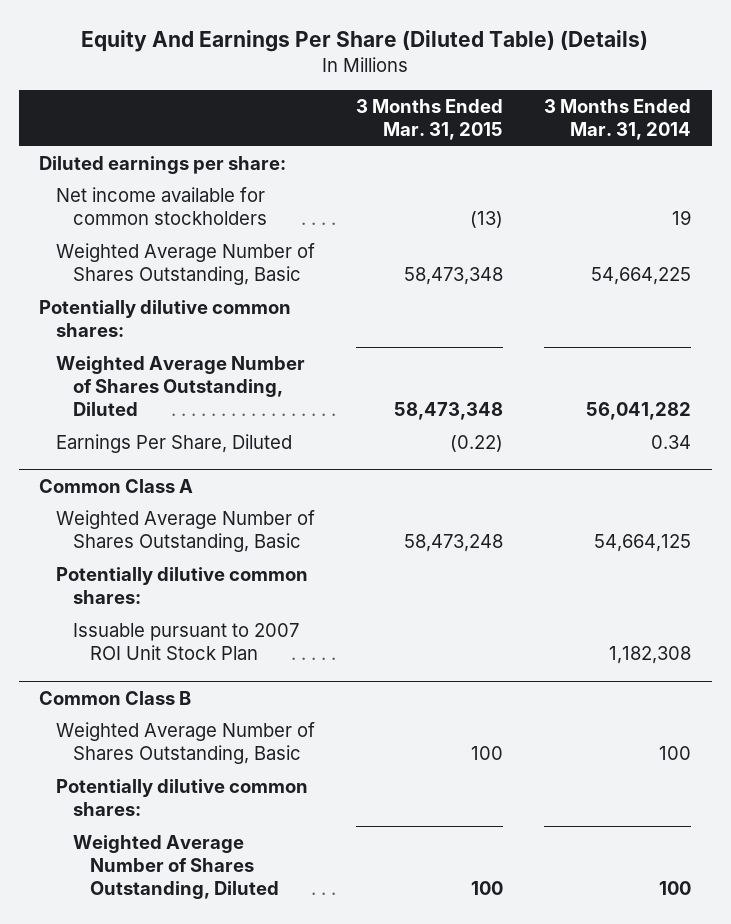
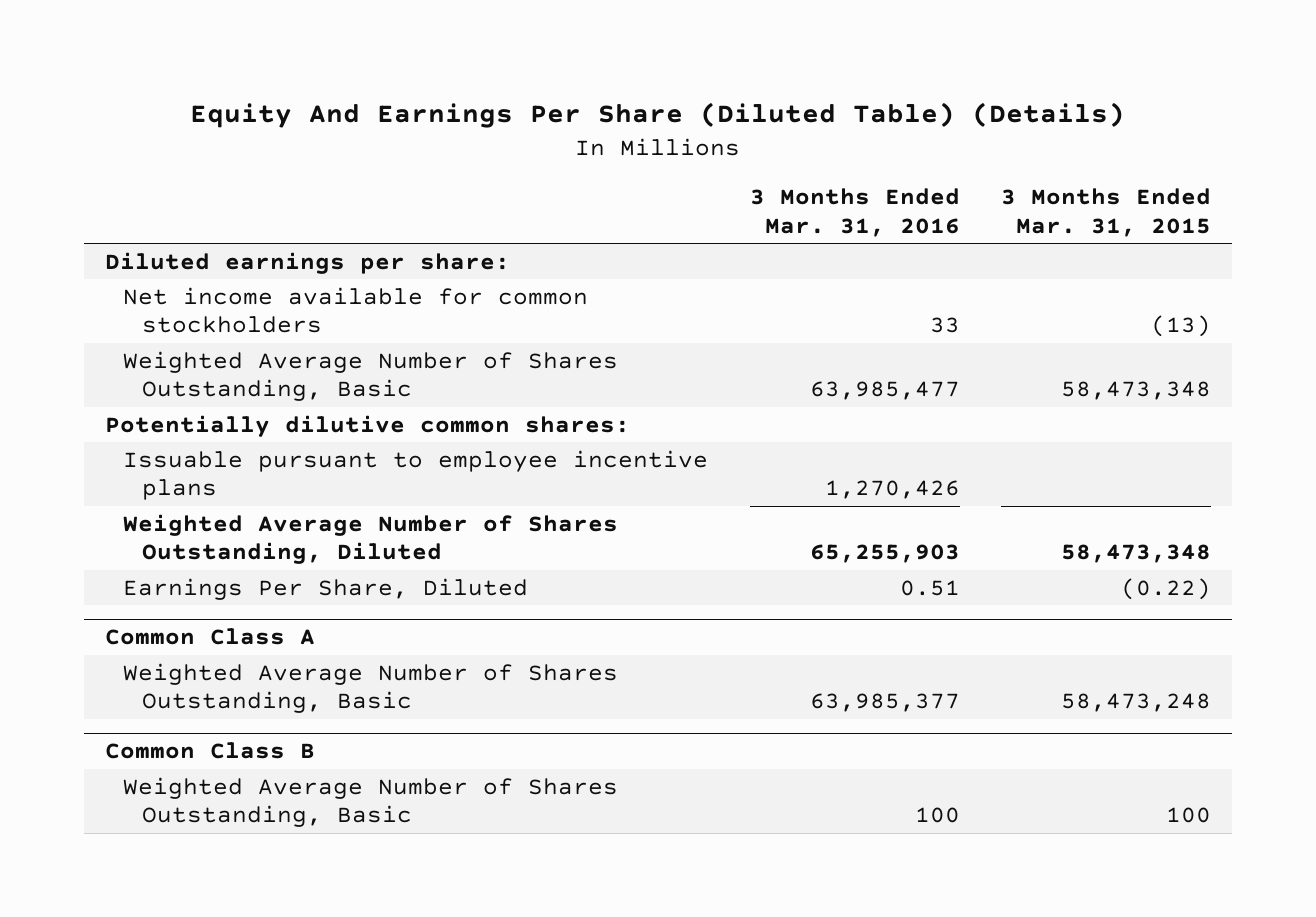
[544,99,692,141] 3 Months Ended Mar. 31, 2014 -> none
none -> [749,188,960,237] 3 Months Ended Mar. 31, 2016
none -> [123,449,709,501] Issuable pursuant to employee incentive plans
[56,566,309,605] Potentially dilutive common shares: -> none
[73,622,300,661] Issuable pursuant to 2007 ROI Unit Stock Plan -> none
[56,778,309,817] Potentially dilutive common shares: -> none
[73,834,279,900] Weighted Average Number of Shares Outstanding, Diluted -> none

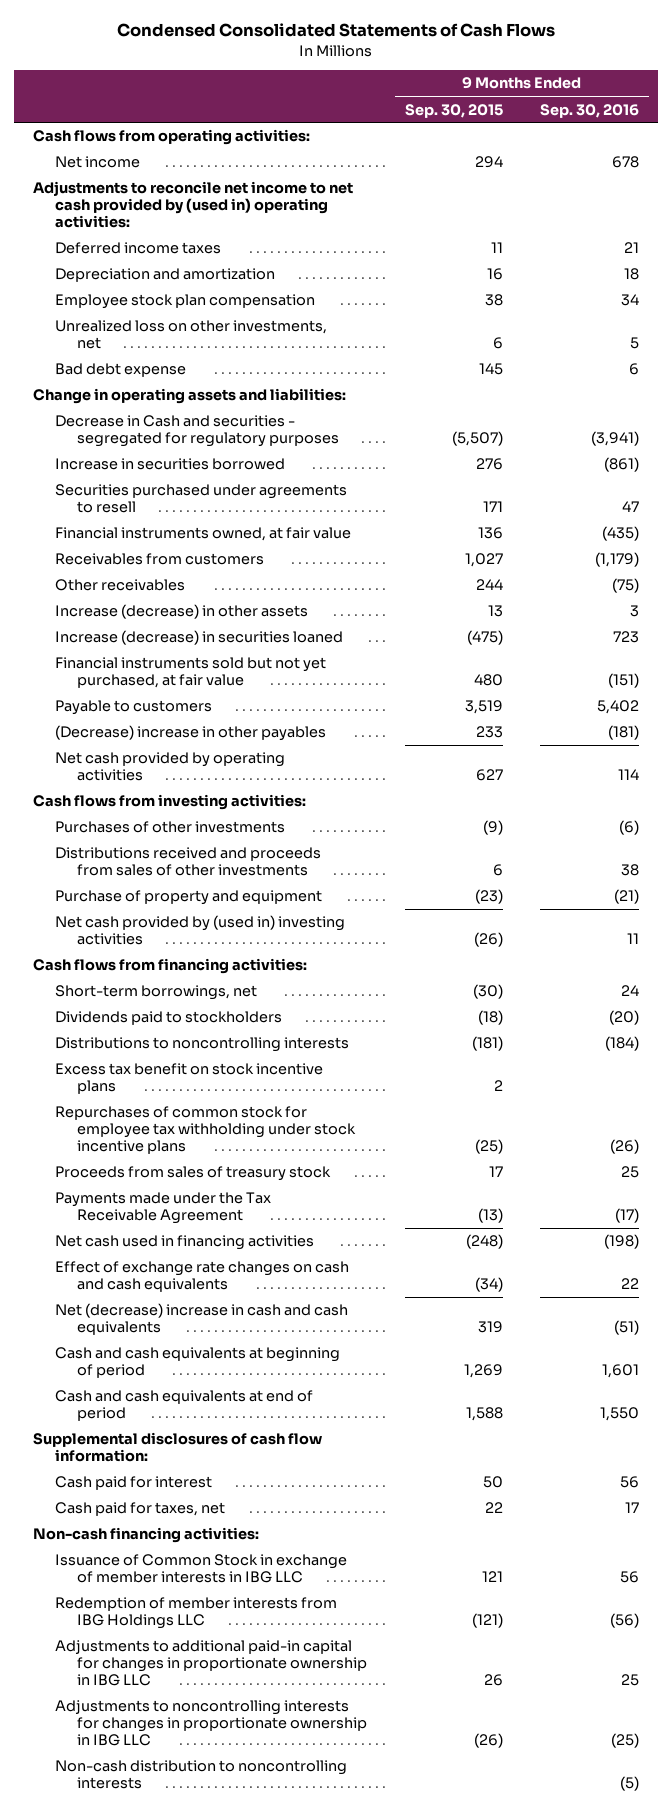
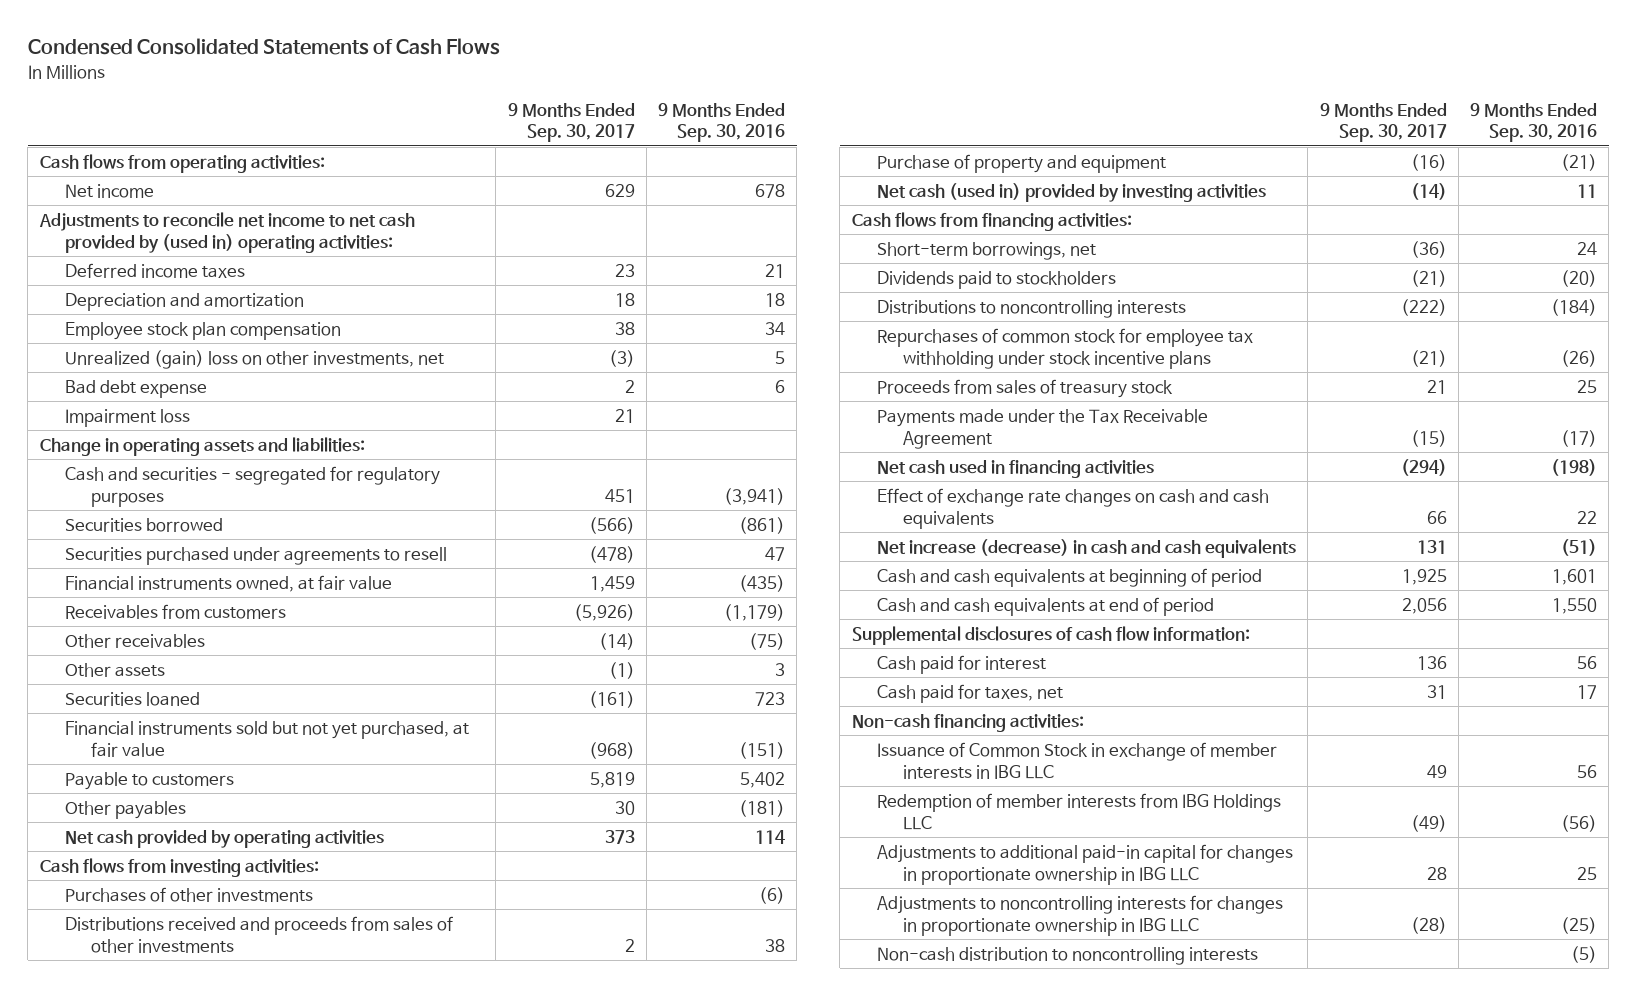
[404,103,503,118] Sep. 30, 2015 -> none
none -> [507,102,635,143] 9 Months Ended Sep. 30, 2017
[54,320,327,350] Unrealized loss on other investments, net -> [65,349,445,369] Unrealized (gain) loss on other investments, net
none -> [65,408,191,427] Impairment loss
[54,415,339,448] Decrease in Cash and securities - segregated for regulatory purposes -> [65,465,441,507] Cash and securities - segregated for regulatory purposes
[54,458,285,471] Increase in securities borrowed -> [65,517,224,532] Securities borrowed
[54,604,308,620] Increase (decrease) in other assets -> [65,662,166,677] Other assets
[54,630,343,646] Increase (decrease) in securities loaned -> [65,691,201,706] Securities loaned
[54,725,326,742] (Decrease) increase in other payables -> [65,800,187,819] Other payables
[54,915,345,946] Net cash provided by (used in) investing activities -> [877,182,1267,202] Net cash (used in) provided by investing activities
[54,1063,323,1095] Excess tax benefit on stock incentive plans -> none
[54,1303,348,1336] Net (decrease) increase in cash and cash equivalents -> [877,538,1297,558] Net increase (decrease) in cash and cash equivalents

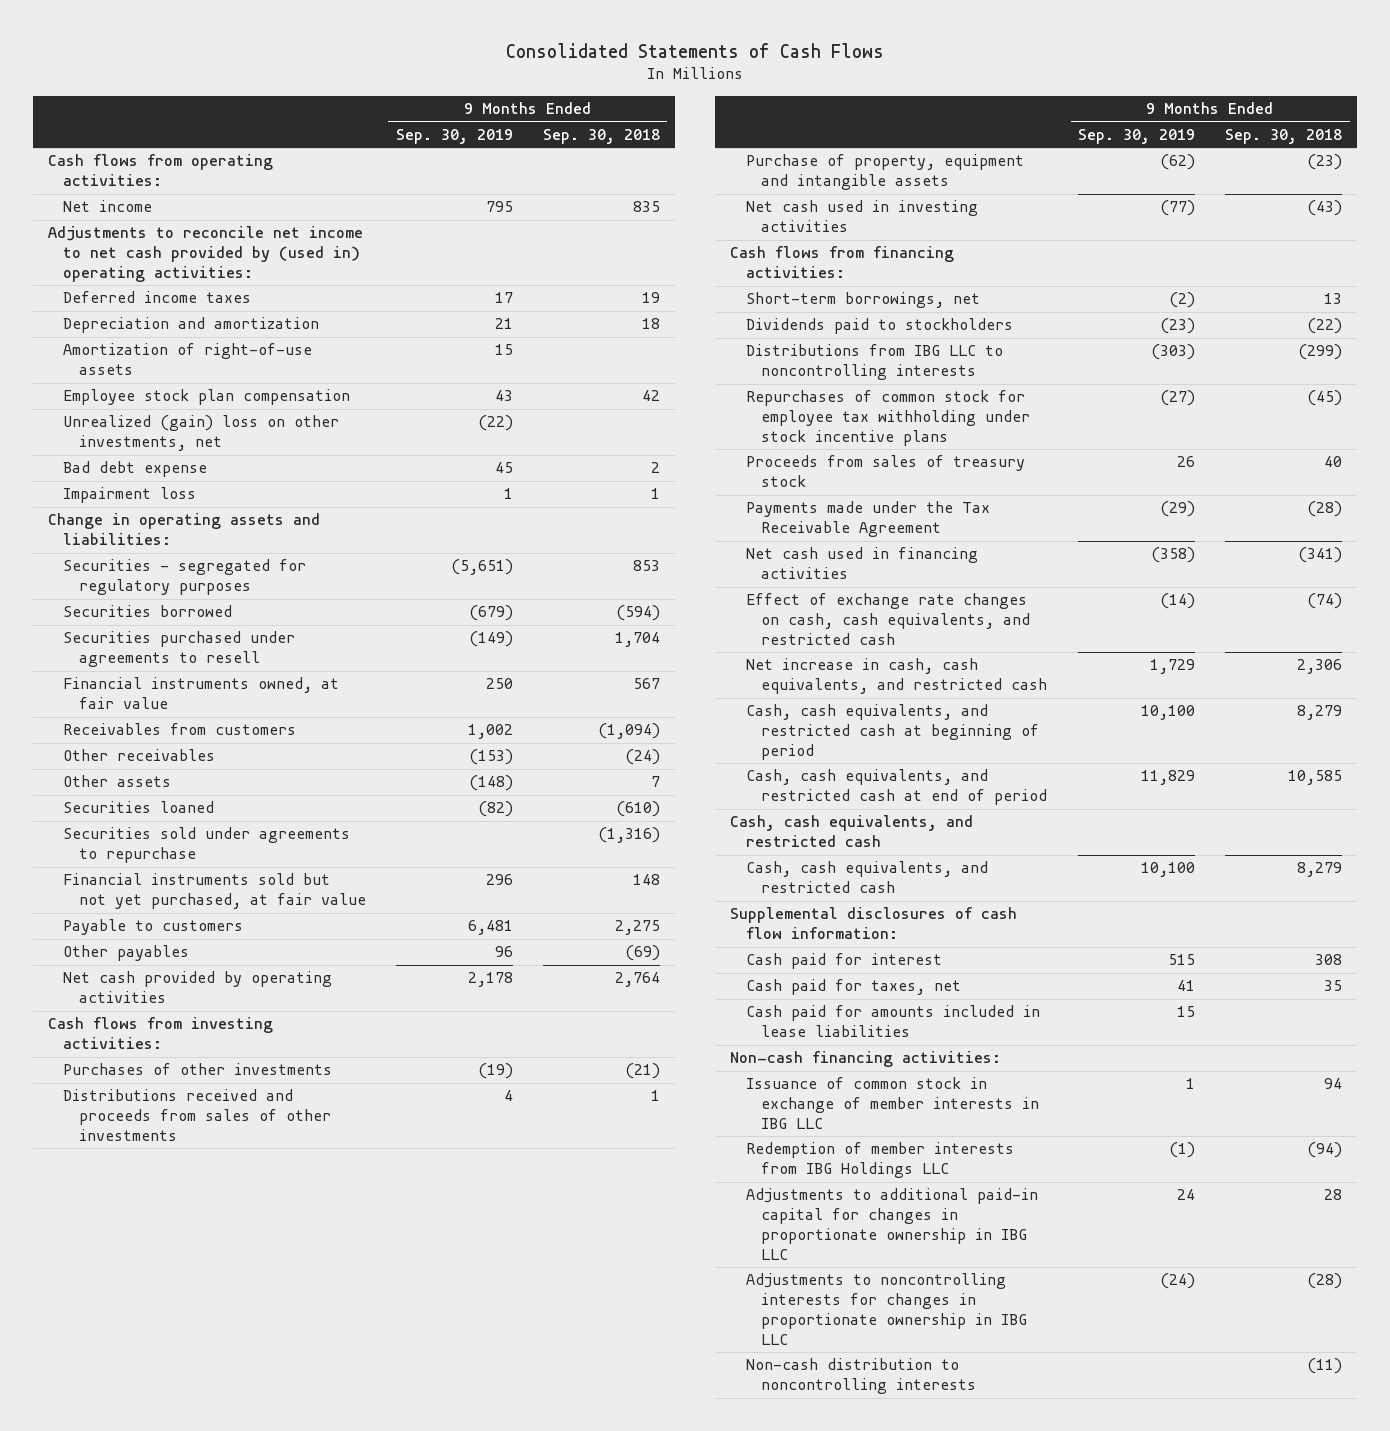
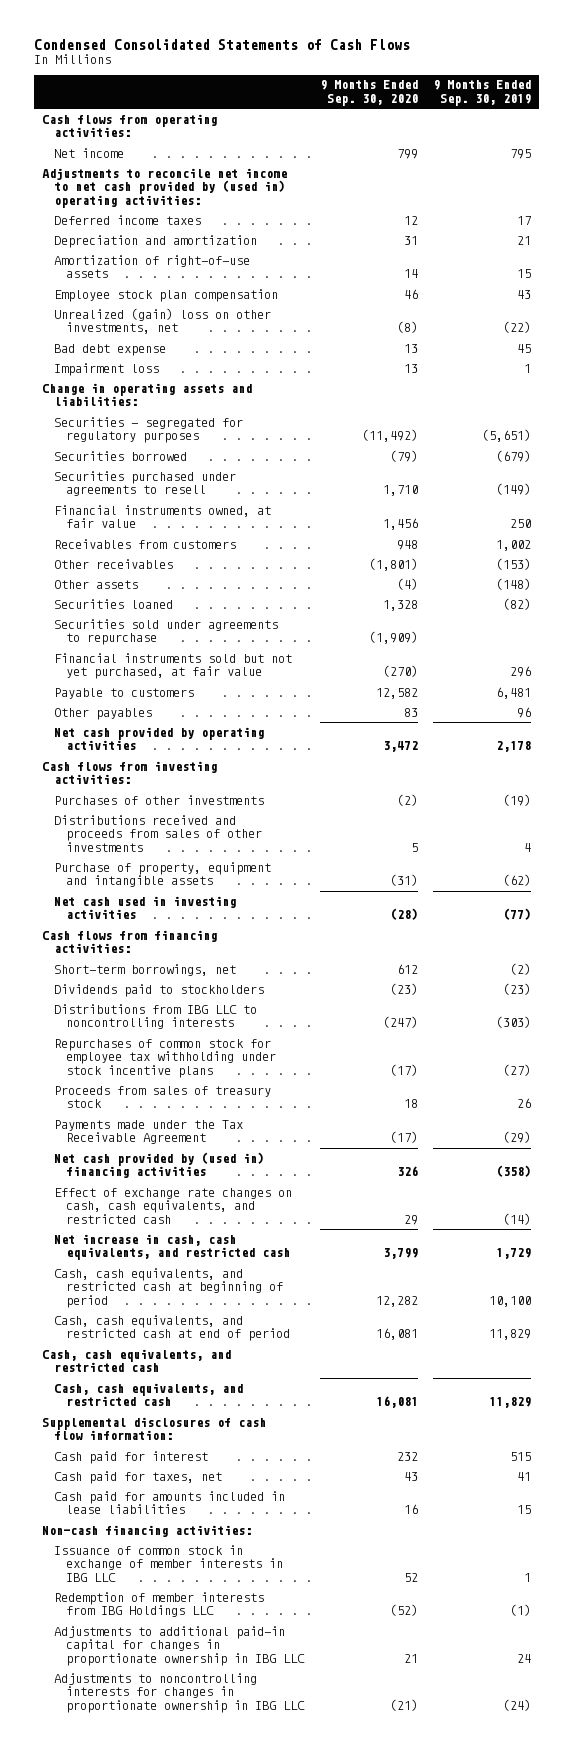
[505,42,884,58] Consolidated Statements of Cash Flows -> [34,39,411,51] Condensed Consolidated Statements of Cash Flows
[542,128,660,144] Sep. 30, 2018 -> none
none -> [319,80,418,106] 9 Months Ended Sep. 30, 2020
[745,547,978,580] Net cash used in financing activities -> [54,1151,265,1179] Net cash provided by (used in) financing activities
[1141,862,1196,878] 10,100 -> [489,1397,532,1409] 11,829
[745,1358,977,1395] Non-cash distribution to noncontrolling interests -> none

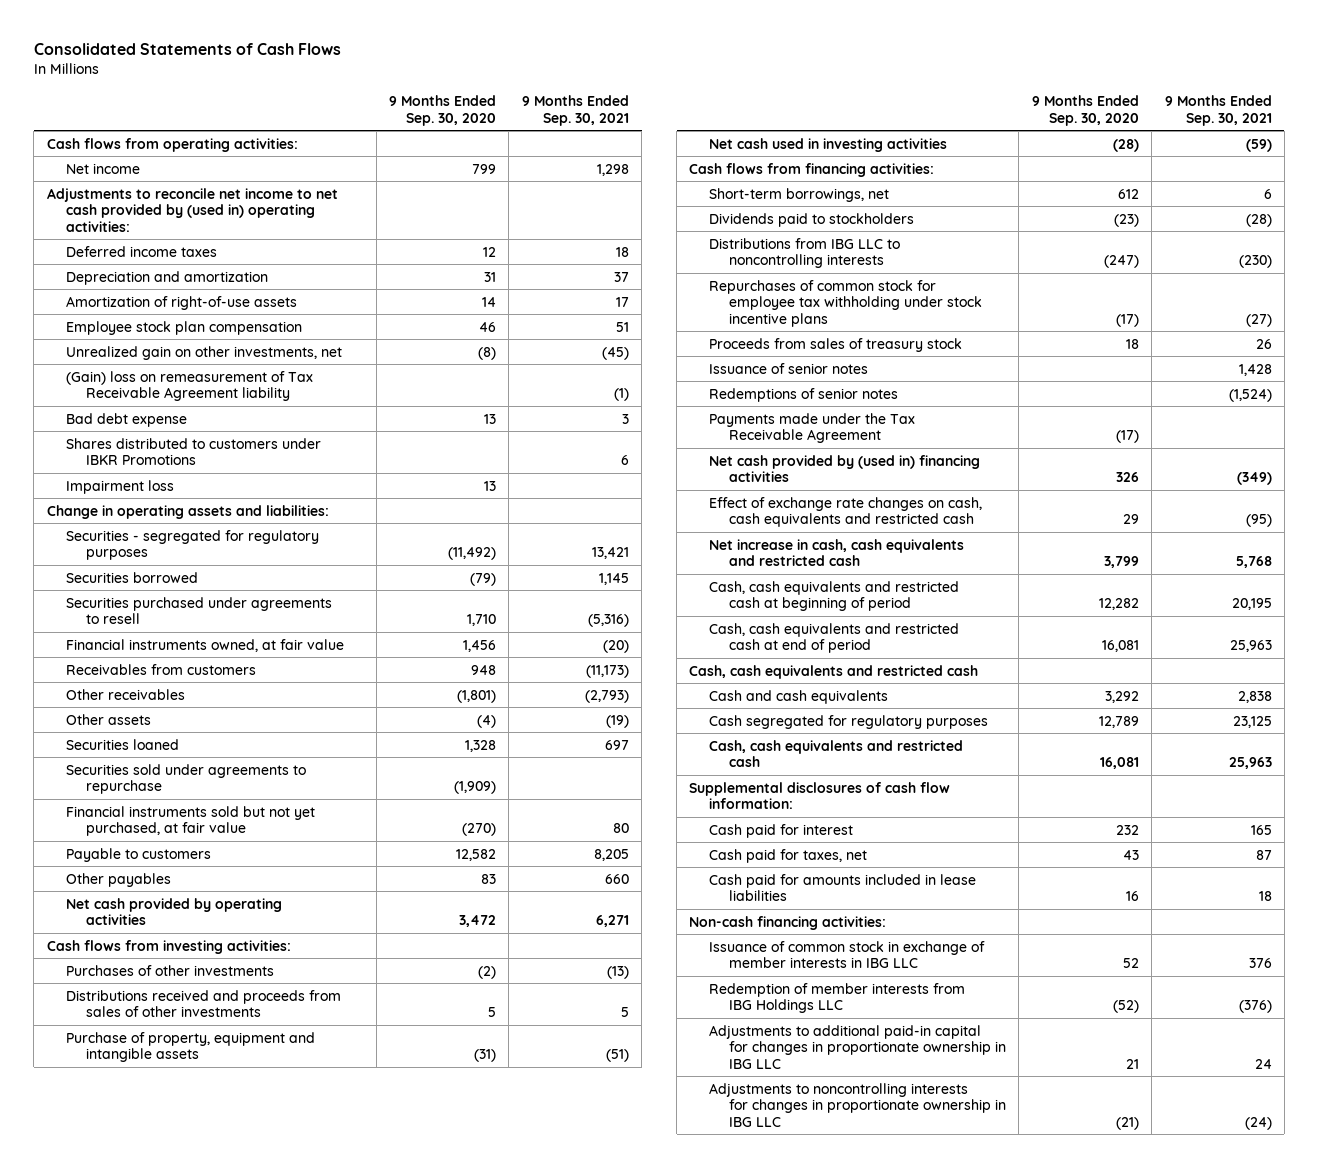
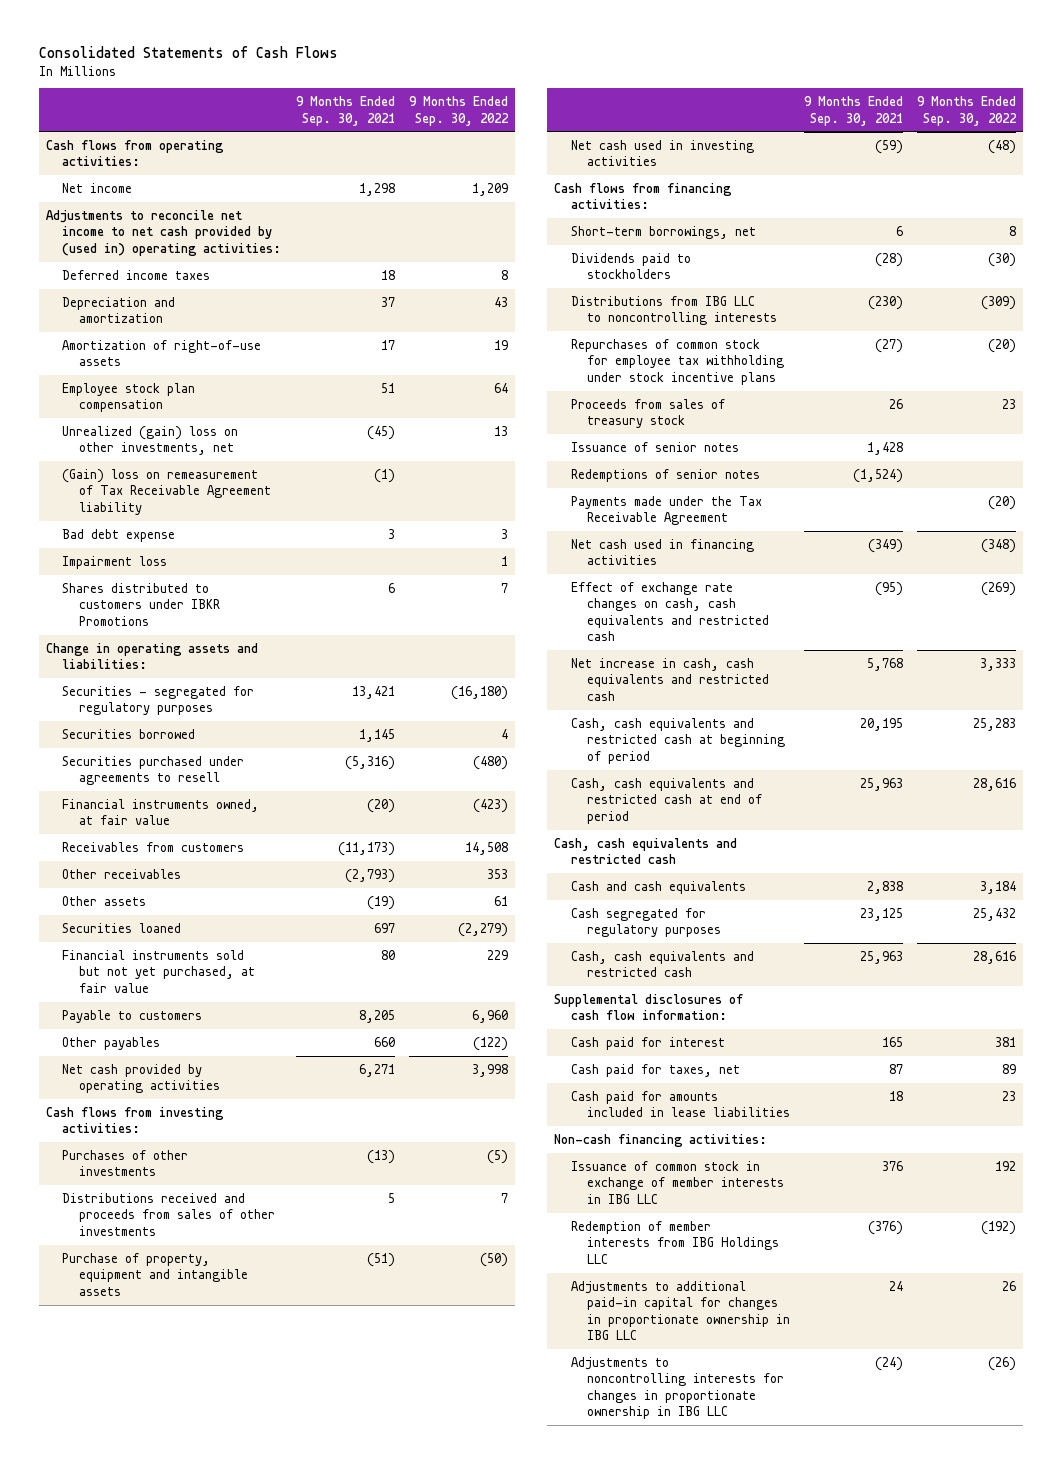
[389,94,497,126] 9 Months Ended Sep. 30, 2020 -> none
none -> [408,96,509,126] 9 Months Ended Sep. 30, 2022
[66,345,343,360] Unrealized gain on other investments, net -> [62,425,239,456] Unrealized (gain) loss on other investments, net
[66,437,322,466] Shares distributed to customers under IBKR Promotions -> [62,582,221,626] Shares distributed to customers under IBKR Promotions
[66,763,307,795] Securities sold under agreements to repurchase -> none
[709,454,981,483] Net cash provided by (used in) financing activities -> [570,538,754,566] Net cash used in financing activities

